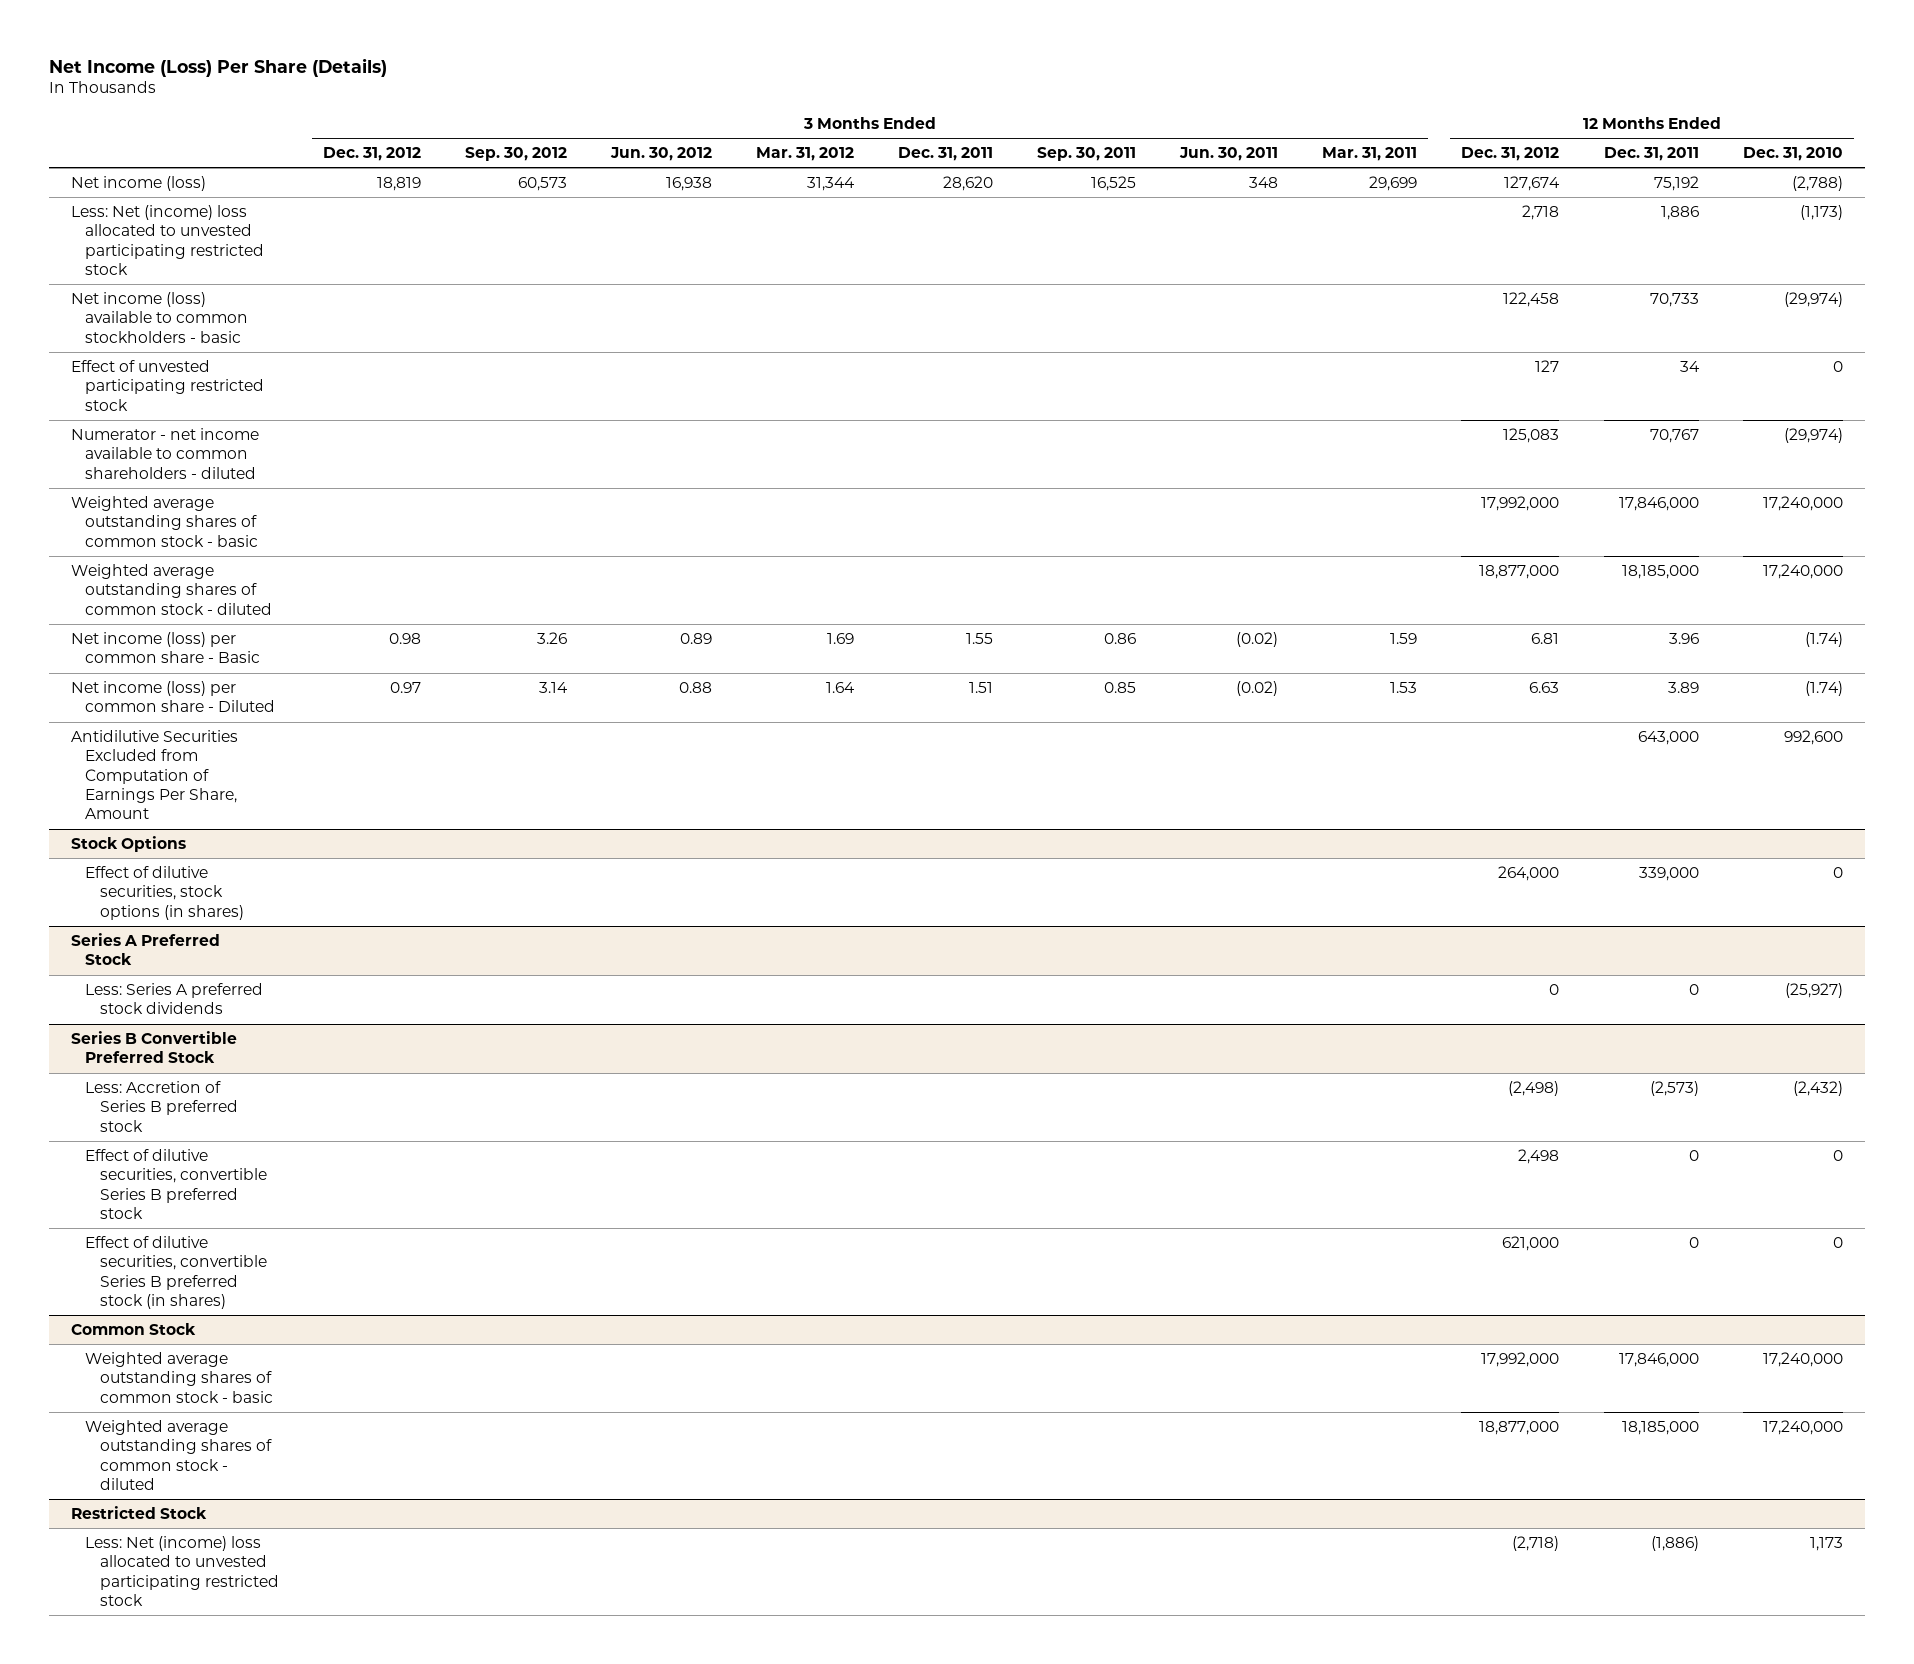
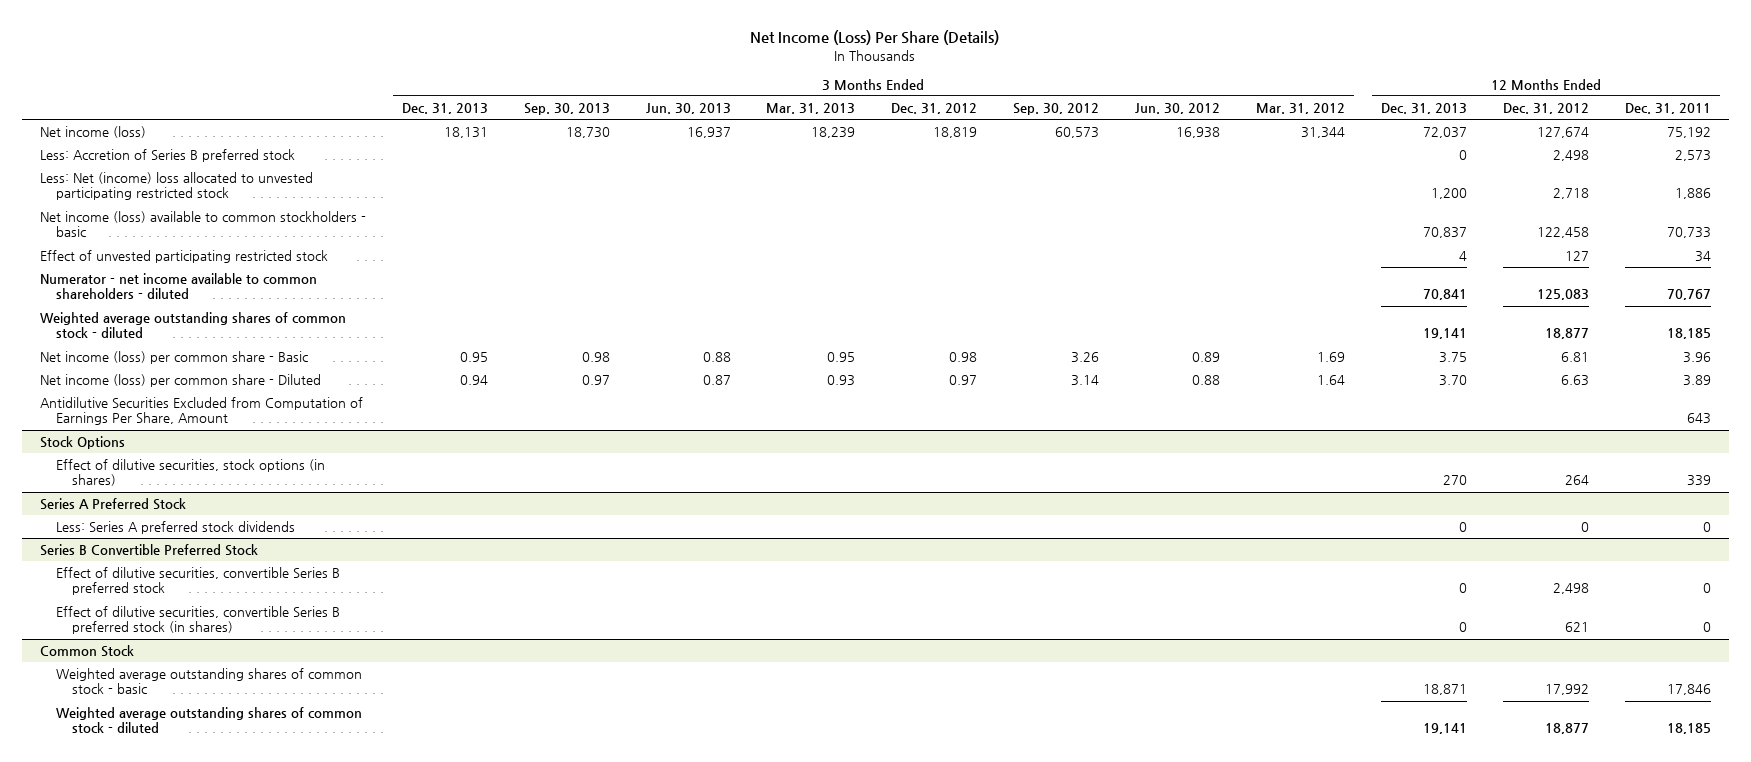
[898,147,994,162] Dec. 31, 2011 -> none
[1037,147,1137,162] Sep. 30, 2011 -> none
[1179,147,1279,162] Jun. 30, 2011 -> none
[1322,147,1418,162] Mar. 31, 2011 -> none
[1742,147,1843,162] Dec. 31, 2010 -> none
none -> [401,102,488,114] Dec. 31, 2013
none -> [523,102,610,115] Sep. 30, 2013
none -> [645,102,731,114] Jun. 30, 2013
none -> [766,102,856,114] Mar. 31, 2013
none -> [1380,102,1467,114] Dec. 31, 2013
none -> [40,149,296,163] Less: Accretion of Series B preferred stock
[71,496,259,547] Weighted average outstanding shares of common stock - basic -> none
[1479,565,1560,580] 18,877,000 -> [1544,328,1589,340] 18,877
[1621,565,1699,580] 18,185,000 -> [1666,328,1711,340] 18,185
[1637,731,1699,746] 643,000 -> [1686,413,1711,425] 643
[1498,866,1560,882] 264,000 -> [1564,475,1589,486] 264
[1638,867,1699,882] 339,000 -> [1686,475,1711,487] 339
[85,1081,238,1132] Less: Accretion of Series B preferred stock -> none
[1502,1236,1560,1252] 621,000 -> [1564,622,1589,633] 621
[71,1506,208,1520] Restricted Stock -> none
[85,1536,279,1607] Less: Net (income) loss allocated to unvested participating restricted stock -> none
[1481,1352,1560,1368] 17,992,000 -> [1544,684,1589,696] 17,992
[1618,1353,1699,1368] 17,846,000 -> [1666,684,1711,696] 17,846
[1479,1421,1560,1436] 18,877,000 -> [1544,723,1589,735] 18,877
[1621,1421,1699,1436] 18,185,000 -> [1666,723,1711,735] 18,185

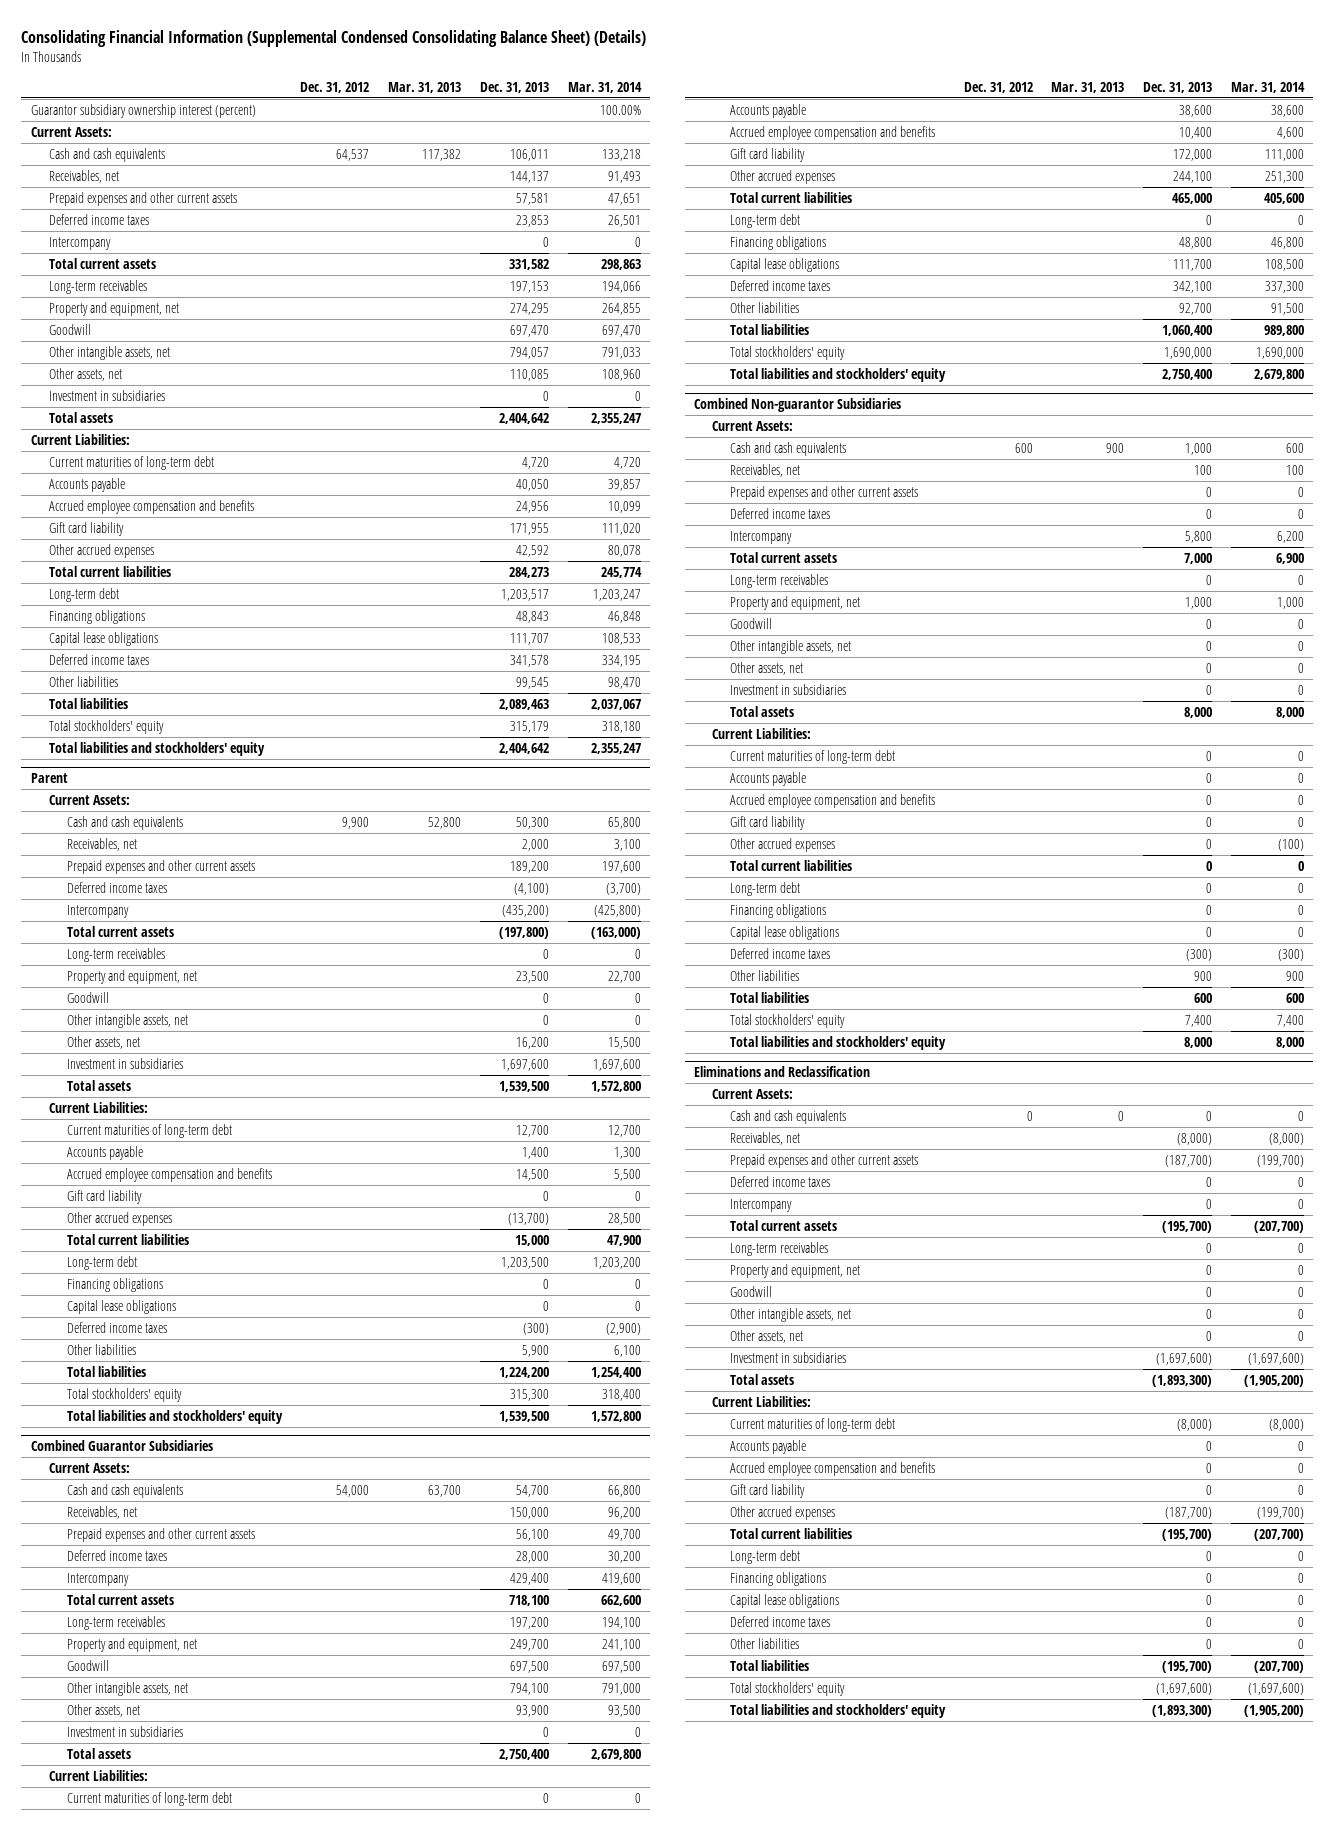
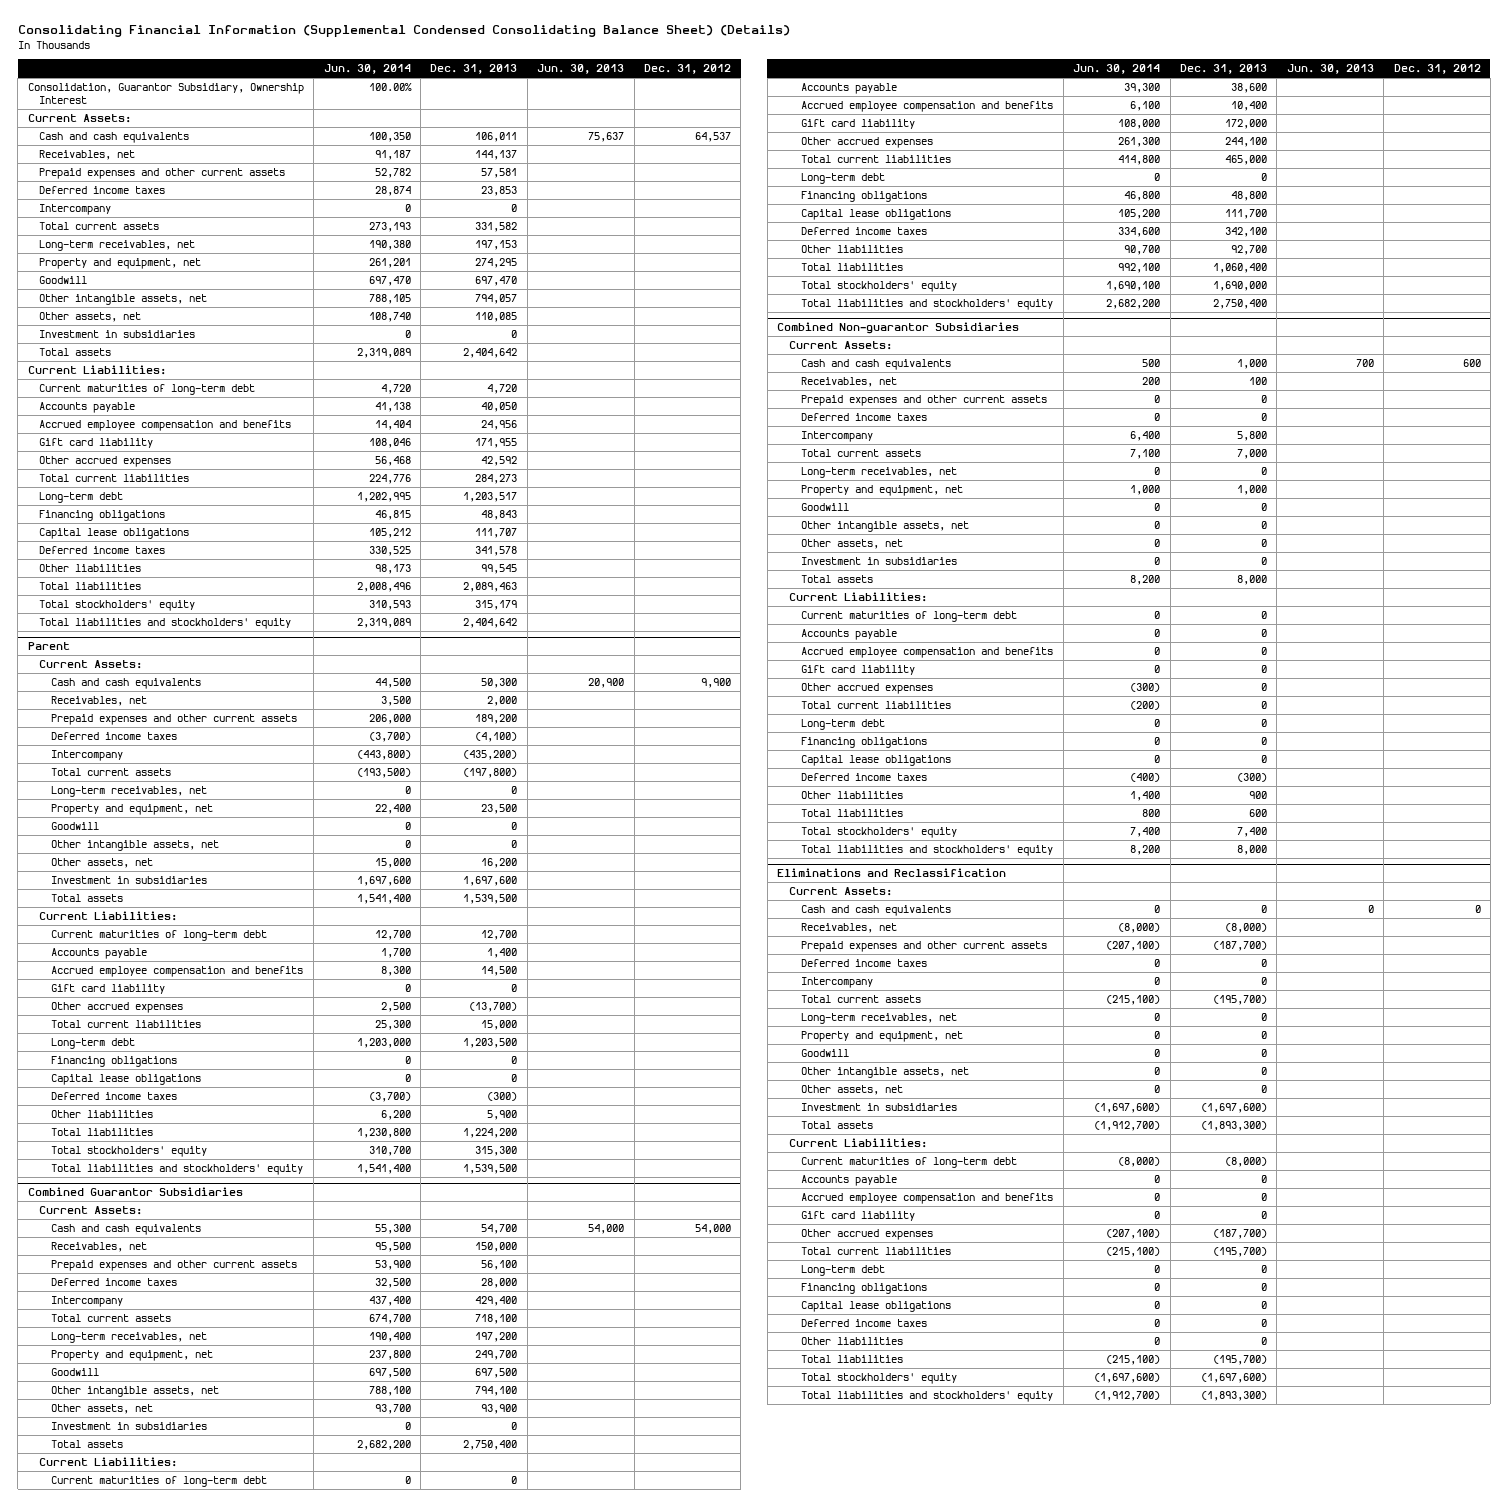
[388,81,462,93] Mar. 31, 2013 -> none
[567,81,642,93] Mar. 31, 2014 -> none
none -> [323,64,411,75] Jun. 30, 2014
none -> [537,64,625,75] Jun. 30, 2013
[30,104,256,119] Guarantor subsidiary ownership interest (percent) -> [27,82,304,104] Consolidation, Guarantor Subsidiary, Ownership Interest
[48,280,147,295] Long-term receivables -> [39,239,196,251] Long-term receivables, net
[66,948,165,963] Long-term receivables -> [51,785,208,797] Long-term receivables, net
[66,1616,165,1631] Long-term receivables -> [51,1331,208,1343] Long-term receivables, net
[729,574,828,589] Long-term receivables -> [800,466,957,478] Long-term receivables, net
[729,1242,828,1257] Long-term receivables -> [800,1012,957,1024] Long-term receivables, net

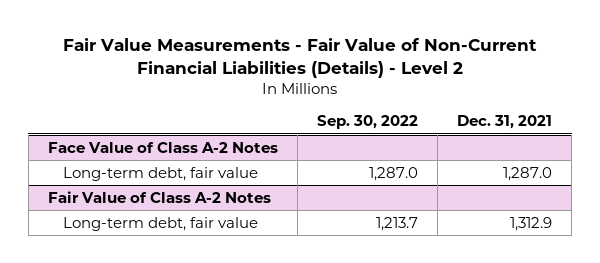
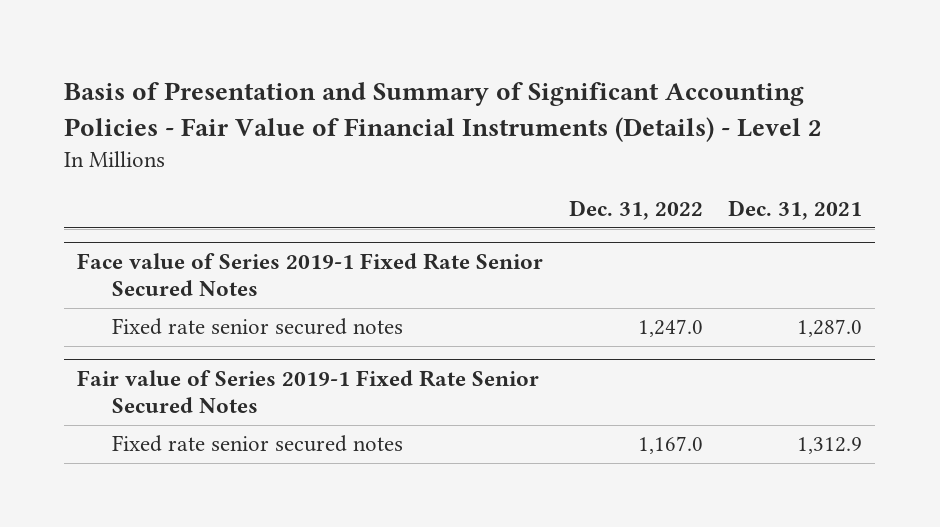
[62,38,537,79] Fair Value Measurements - Fair Value of Non-Current Financial Liabilities (Details) - Level 2 -> [64,82,823,142] Basis of Presentation and Summary of Significant Accounting Policies - Fair Value of Financial Instruments (Details) - Level 2
[316,115,418,130] Sep. 30, 2022 -> none
none -> [568,200,703,221] Dec. 31, 2022
[47,141,278,153] Face Value of Class A-2 Notes -> [77,253,544,297] Face value of Series 2019-1 Fixed Rate Senior Secured Notes
[63,166,259,181] Long-term debt, fair value -> [111,318,403,336] Fixed rate senior secured notes
[47,190,271,203] Fair Value of Class A-2 Notes -> [77,370,540,414] Fair value of Series 2019-1 Fixed Rate Senior Secured Notes
[63,216,259,231] Long-term debt, fair value -> [111,435,403,453] Fixed rate senior secured notes

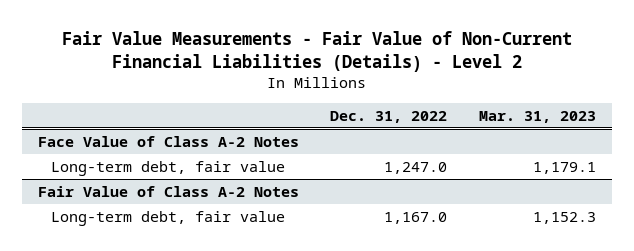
[64,82,823,142] Basis of Presentation and Summary of Significant Accounting Policies - Fair Value of Financial Instruments (Details) - Level 2 -> [61,30,572,72] Fair Value Measurements - Fair Value of Non-Current Financial Liabilities (Details) - Level 2
[728,200,863,221] Dec. 31, 2021 -> none
none -> [478,110,596,123] Mar. 31, 2023
[77,253,544,297] Face value of Series 2019-1 Fixed Rate Senior Secured Notes -> [37,135,299,147] Face Value of Class A-2 Notes
[111,318,403,336] Fixed rate senior secured notes -> [51,160,286,176] Long-term debt, fair value
[77,370,540,414] Fair value of Series 2019-1 Fixed Rate Senior Secured Notes -> [37,185,299,197] Fair Value of Class A-2 Notes
[111,435,403,453] Fixed rate senior secured notes -> [51,210,286,226] Long-term debt, fair value

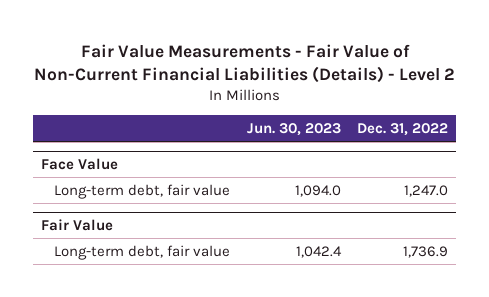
[478,110,596,123] Mar. 31, 2023 -> none
none -> [246,122,341,136] Jun. 30, 2023
[37,135,299,147] Face Value of Class A-2 Notes -> [41,158,119,171] Face Value
[37,185,299,197] Fair Value of Class A-2 Notes -> [41,219,114,232] Fair Value
[384,211,448,224] 1,167.0 -> [402,245,448,258] 1,736.9

